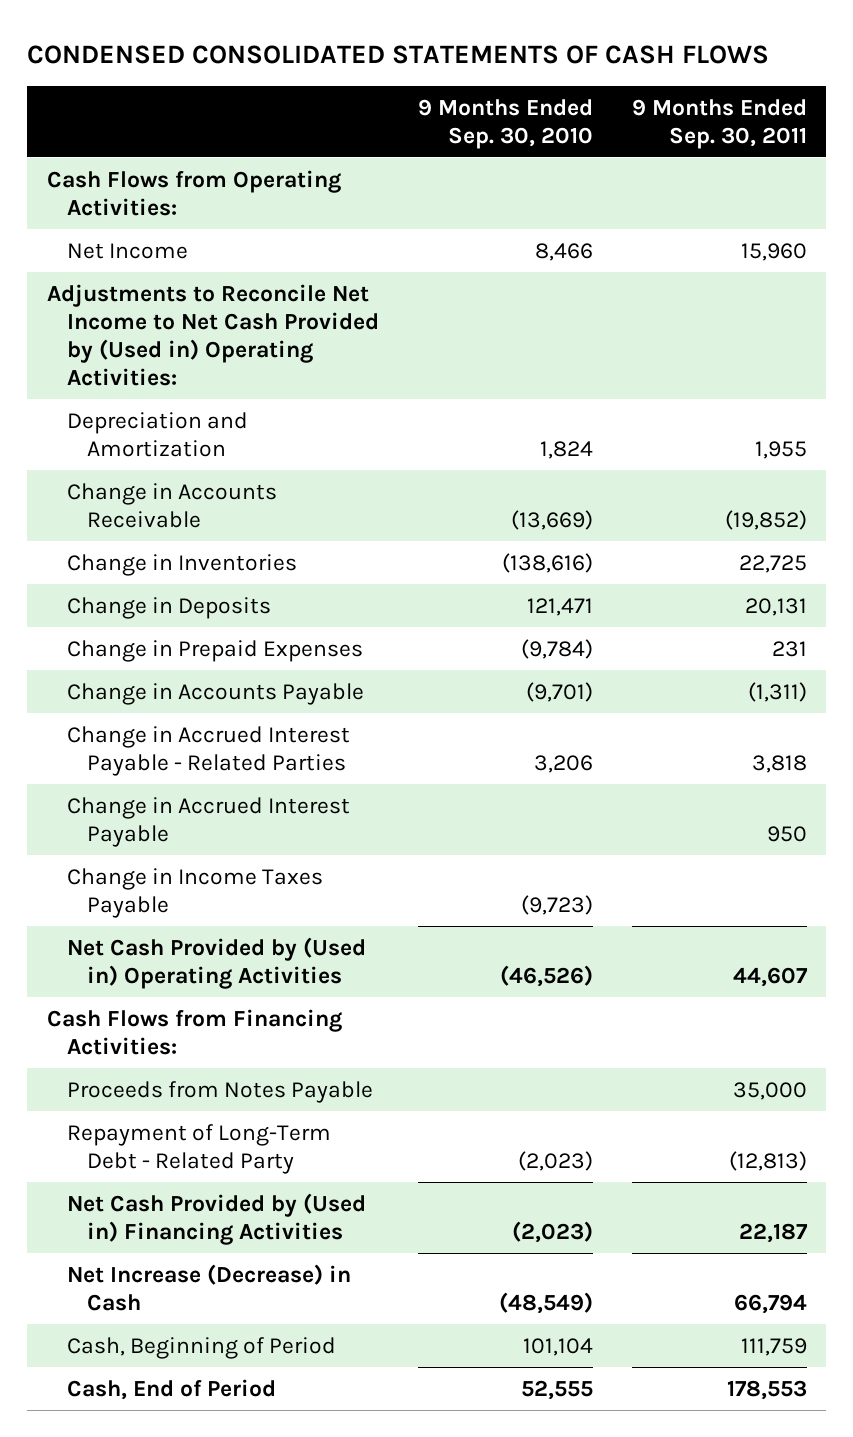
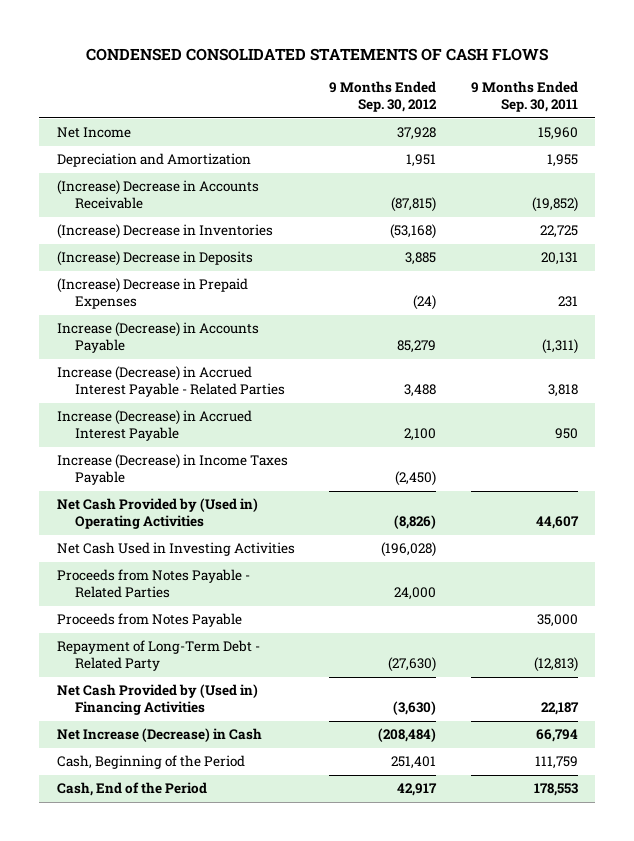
[417,98,593,149] 9 Months Ended Sep. 30, 2010 -> none
none -> [329,80,438,113] 9 Months Ended Sep. 30, 2012
[46,169,341,216] Cash Flows from Operating Activities: -> none
[46,283,379,386] Adjustments to Reconcile Net Income to Net Cash Provided by (Used in) Operating Activities: -> none
[66,482,277,528] Change in Accounts Receivable -> [56,180,259,210] (Increase) Decrease in Accounts Receivable
[66,553,297,576] Change in Inventories -> [56,224,273,240] (Increase) Decrease in Inventories
[66,596,271,619] Change in Deposits -> [56,251,253,267] (Increase) Decrease in Deposits
[66,639,363,662] Change in Prepaid Expenses -> [56,278,248,310] (Increase) Decrease in Prepaid Expenses
[66,682,364,705] Change in Accounts Payable -> [56,322,259,354] Increase (Decrease) in Accounts Payable
[66,725,350,776] Change in Accrued Interest Payable - Related Parties -> [56,366,285,398] Increase (Decrease) in Accrued Interest Payable - Related Parties
[66,796,350,847] Change in Accrued Interest Payable -> [56,410,252,442] Increase (Decrease) in Accrued Interest Payable
[66,867,323,918] Change in Income Taxes Payable -> [56,454,288,486] Increase (Decrease) in Income Taxes Payable
[46,1008,342,1055] Cash Flows from Financing Activities: -> none
none -> [56,542,295,557] Net Cash Used in Investing Activities
none -> [56,569,250,599] Proceeds from Notes Payable - Related Parties
[66,1336,336,1359] Cash, Beginning of Period -> [56,755,245,770] Cash, Beginning of the Period
[66,1378,276,1400] Cash, End of Period -> [56,782,207,797] Cash, End of the Period

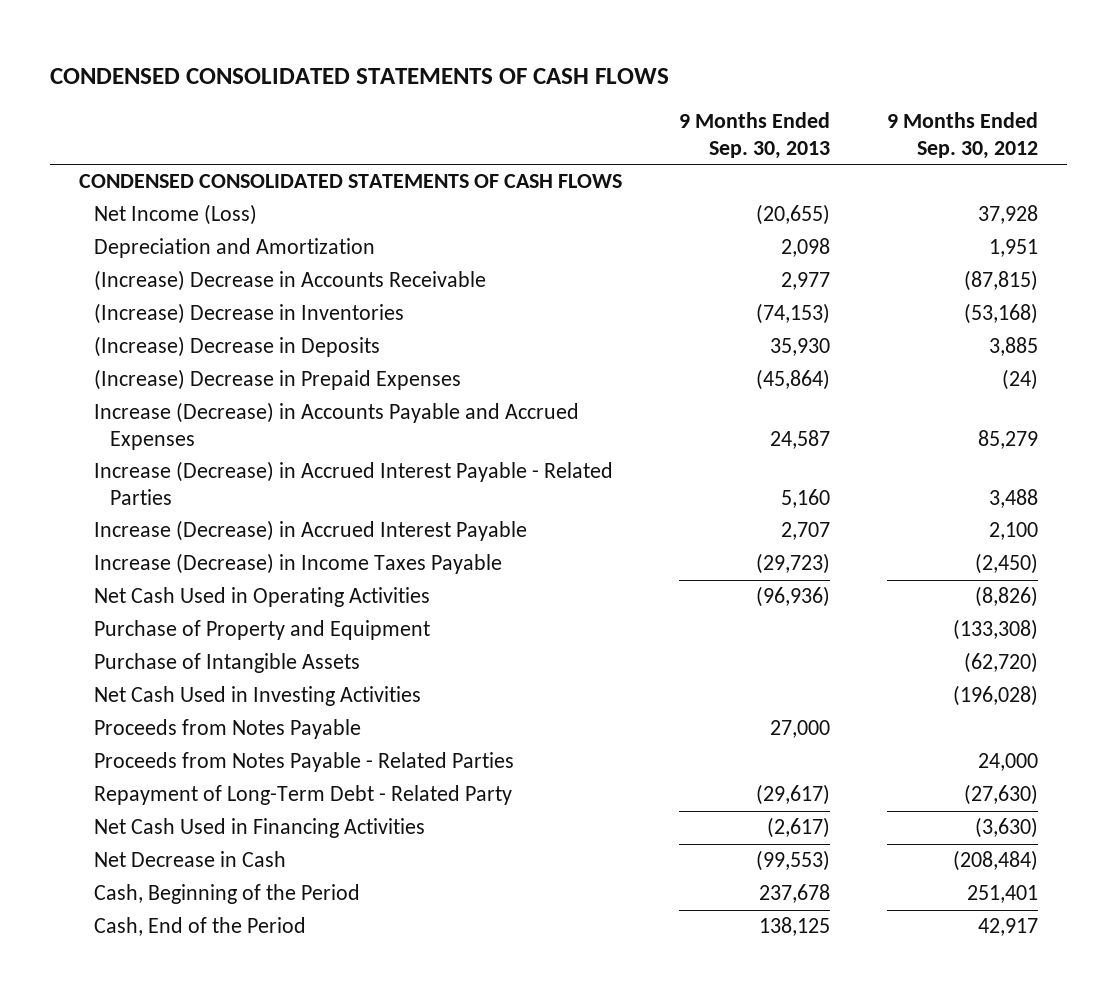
[470,80,578,113] 9 Months Ended Sep. 30, 2011 -> none
none -> [678,112,830,160] 9 Months Ended Sep. 30, 2013
none -> [78,174,622,189] CONDENSED CONSOLIDATED STATEMENTS OF CASH FLOWS
[56,127,131,139] Net Income -> [94,204,258,226] Net Income (Loss)
[56,322,259,354] Increase (Decrease) in Accounts Payable -> [94,402,580,451] Increase (Decrease) in Accounts Payable and Accrued Expenses
[56,498,258,530] Net Cash Provided by (Used in) Operating Activities -> [94,587,431,608] Net Cash Used in Operating Activities
none -> [94,620,431,641] Purchase of Property and Equipment
none -> [94,653,361,674] Purchase of Intangible Assets
[56,569,250,599] Proceeds from Notes Payable - Related Parties -> [94,752,515,773] Proceeds from Notes Payable - Related Parties
[56,684,258,716] Net Cash Provided by (Used in) Financing Activities -> [94,818,426,839] Net Cash Used in Financing Activities
[56,728,262,743] Net Increase (Decrease) in Cash -> [94,851,287,868] Net Decrease in Cash

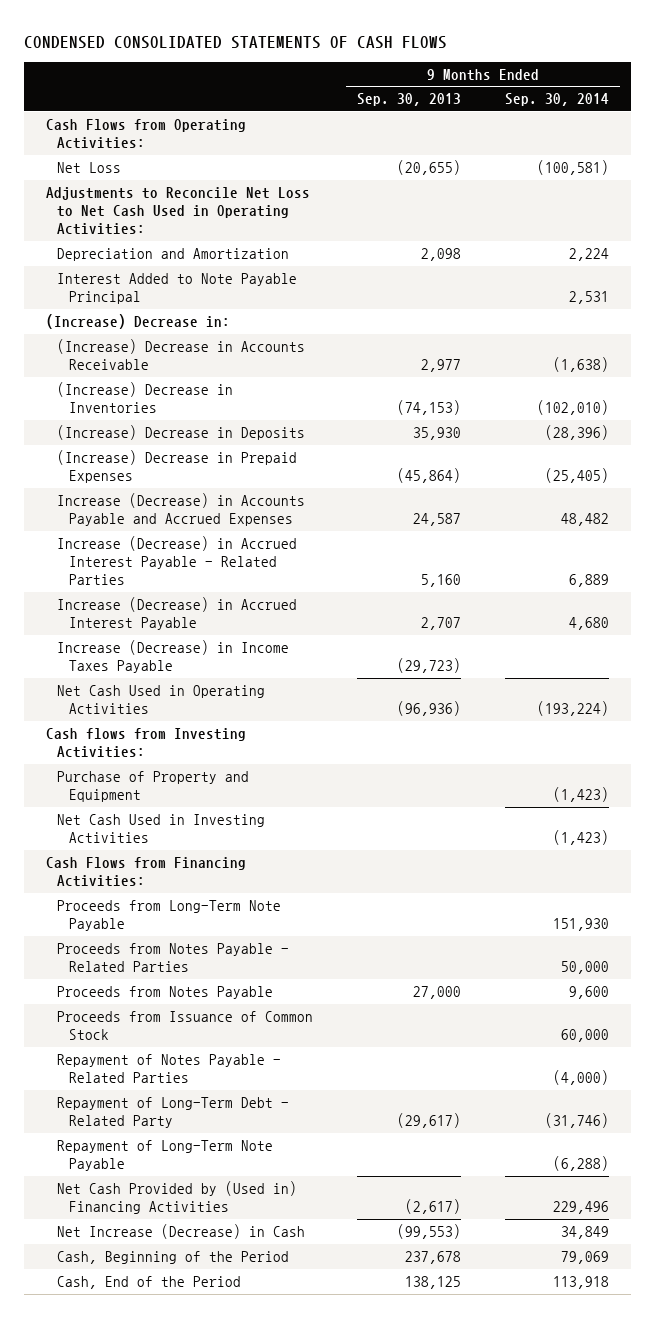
[887,112,1039,160] 9 Months Ended Sep. 30, 2012 -> none
none -> [504,93,609,107] Sep. 30, 2014
[78,174,622,189] CONDENSED CONSOLIDATED STATEMENTS OF CASH FLOWS -> none
none -> [45,119,246,150] Cash Flows from Operating Activities:
[94,204,258,226] Net Income (Loss) -> [57,162,122,174] Net Loss
none -> [45,187,310,235] Adjustments to Reconcile Net Loss to Net Cash Used in Operating Activities:
none -> [57,273,298,305] Interest Added to Note Payable Principal
none -> [45,314,230,330] (Increase) Decrease in:
none -> [45,728,246,759] Cash flows from Investing Activities:
[94,653,361,674] Purchase of Intangible Assets -> none
none -> [45,857,246,888] Cash Flows from Financing Activities:
none -> [57,900,282,932] Proceeds from Long-Term Note Payable
[94,719,362,740] Proceeds from Notes Payable -> [57,986,274,1000] Proceeds from Notes Payable
none -> [57,1011,314,1041] Proceeds from Issuance of Common Stock
none -> [57,1054,282,1084] Repayment of Notes Payable - Related Parties
none -> [57,1140,274,1172] Repayment of Long-Term Note Payable
[94,818,426,839] Net Cash Used in Financing Activities -> [57,1181,298,1215] Net Cash Provided by (Used in) Financing Activities
[94,851,287,868] Net Decrease in Cash -> [57,1224,306,1240] Net Increase (Decrease) in Cash

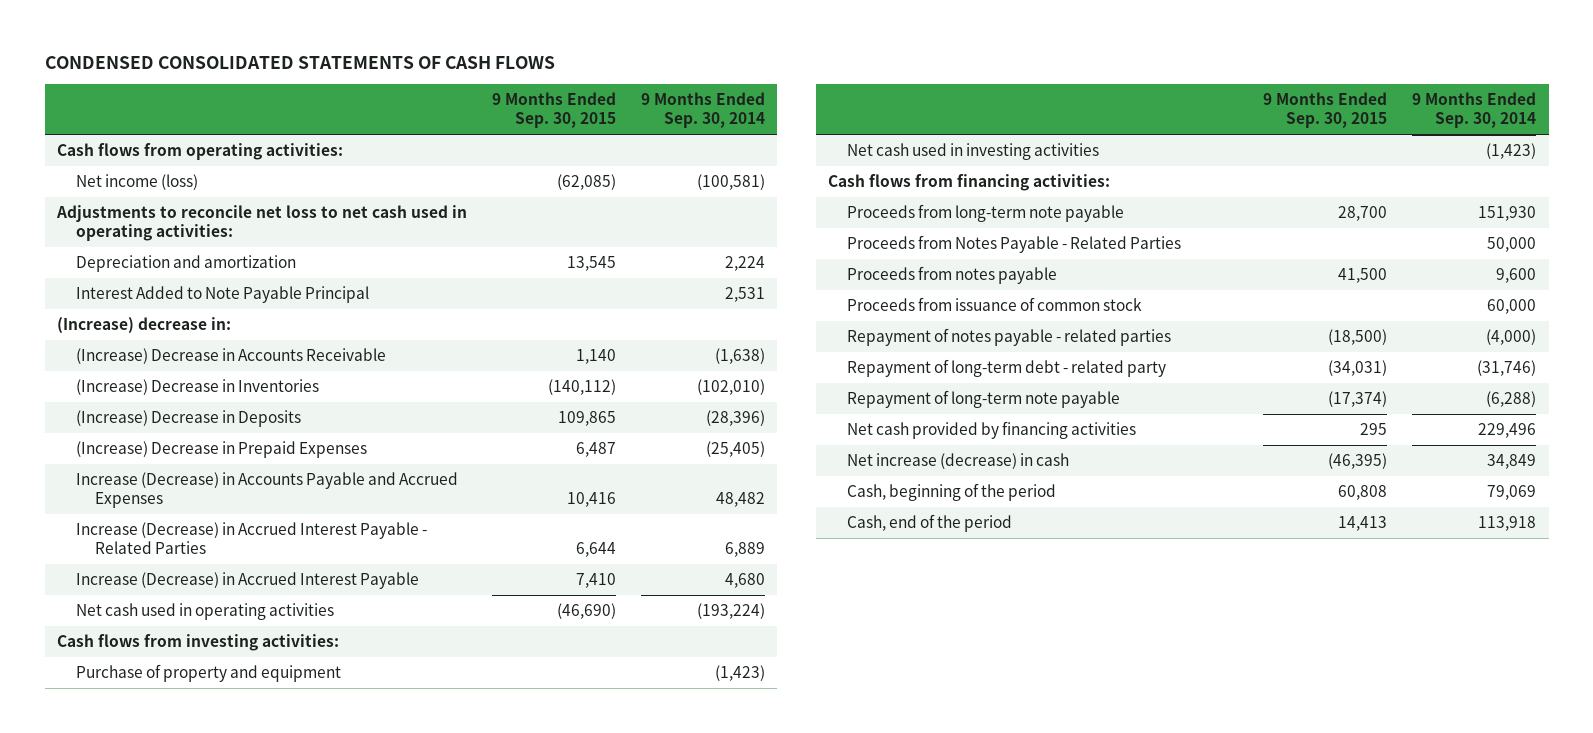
[357,93,462,107] Sep. 30, 2013 -> none
none -> [492,92,617,129] 9 Months Ended Sep. 30, 2015
[45,119,246,150] Cash Flows from Operating Activities: -> [57,143,344,161] Cash flows from operating activities:
[57,162,122,174] Net Loss -> [76,174,199,191] Net income (loss)
[45,187,310,235] Adjustments to Reconcile Net Loss to Net Cash Used in Operating Activities: -> [56,205,468,242] Adjustments to reconcile net loss to net cash used in operating activities:
[57,248,290,262] Depreciation and Amortization -> [76,255,297,273] Depreciation and amortization
[45,314,230,330] (Increase) Decrease in: -> [57,317,232,335] (Increase) decrease in:
[57,640,290,674] Increase (Decrease) in Income Taxes Payable -> none
[57,685,266,715] Net Cash Used in Operating Activities -> [76,603,335,621] Net cash used in operating activities
[45,728,246,759] Cash flows from Investing Activities: -> [57,634,340,652] Cash flows from investing activities:
[57,771,250,803] Purchase of Property and Equipment -> [76,664,342,683] Purchase of property and equipment
[57,814,266,844] Net Cash Used in Investing Activities -> [847,143,1100,161] Net cash used in investing activities
[45,857,246,888] Cash Flows from Financing Activities: -> [828,174,1111,192] Cash flows from financing activities:
[57,900,282,932] Proceeds from Long-Term Note Payable -> [847,204,1125,223] Proceeds from long-term note payable
[57,986,274,1000] Proceeds from Notes Payable -> [847,266,1058,285] Proceeds from notes payable
[57,1011,314,1041] Proceeds from Issuance of Common Stock -> [847,297,1143,312] Proceeds from issuance of common stock
[57,1054,282,1084] Repayment of Notes Payable - Related Parties -> [847,328,1172,347] Repayment of notes payable - related parties
[57,1097,290,1129] Repayment of Long-Term Debt - Related Party -> [847,359,1167,378] Repayment of long-term debt - related party
[57,1140,274,1172] Repayment of Long-Term Note Payable -> [847,390,1121,409] Repayment of long-term note payable
[57,1181,298,1215] Net Cash Provided by (Used in) Financing Activities -> [847,421,1137,440] Net cash provided by financing activities
[57,1224,306,1240] Net Increase (Decrease) in Cash -> [847,453,1070,470] Net increase (decrease) in cash
[57,1251,290,1265] Cash, Beginning of the Period -> [847,483,1057,502] Cash, beginning of the period
[57,1276,242,1290] Cash, End of the Period -> [847,514,1013,533] Cash, end of the period

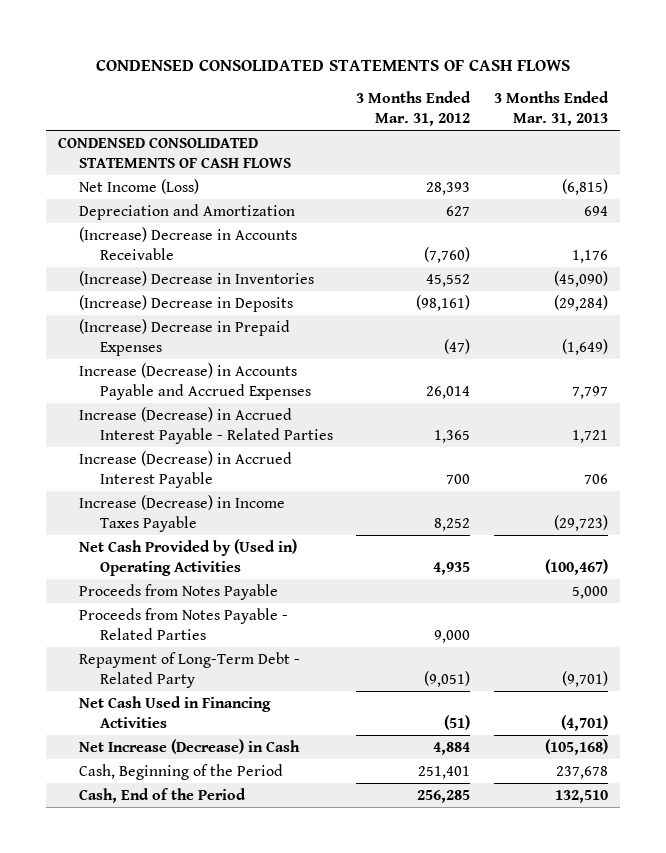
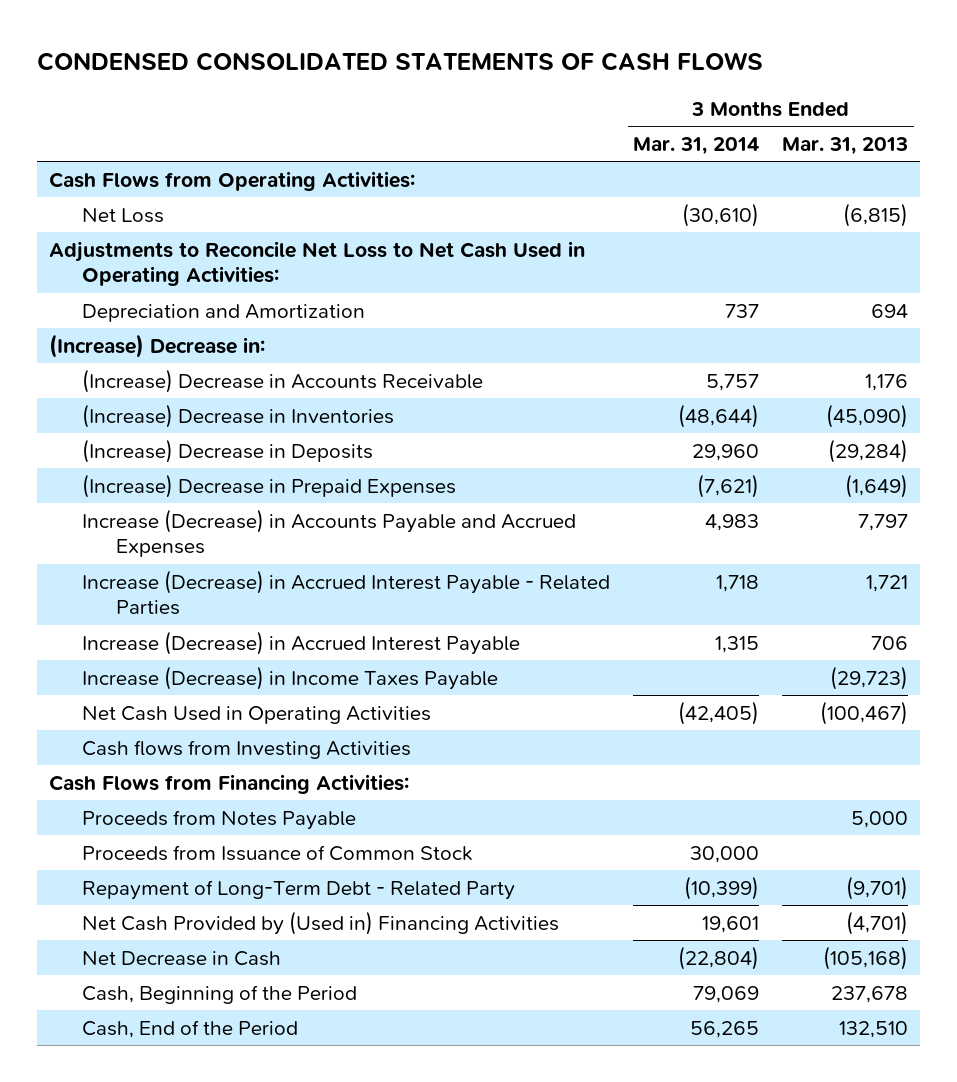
[356,91,472,127] 3 Months Ended Mar. 31, 2012 -> none
none -> [633,136,760,155] Mar. 31, 2014
[57,137,291,168] CONDENSED CONSOLIDATED STATEMENTS OF CASH FLOWS -> none
none -> [48,170,415,191] Cash Flows from Operating Activities:
[78,179,199,195] Net Income (Loss) -> [82,207,165,223] Net Loss
none -> [48,240,585,287] Adjustments to Reconcile Net Loss to Net Cash Used in Operating Activities:
none -> [48,333,265,358] (Increase) Decrease in:
[78,539,297,576] Net Cash Provided by (Used in) Operating Activities -> [82,705,432,724] Net Cash Used in Operating Activities
none -> [82,739,412,759] Cash flows from Investing Activities
none -> [48,773,409,794] Cash Flows from Financing Activities:
[78,608,288,640] Proceeds from Notes Payable - Related Parties -> none
none -> [82,844,473,861] Proceeds from Issuance of Common Stock
[78,696,271,728] Net Cash Used in Financing Activities -> [82,910,560,935] Net Cash Provided by (Used in) Financing Activities
[78,739,300,755] Net Increase (Decrease) in Cash -> [82,950,282,966] Net Decrease in Cash

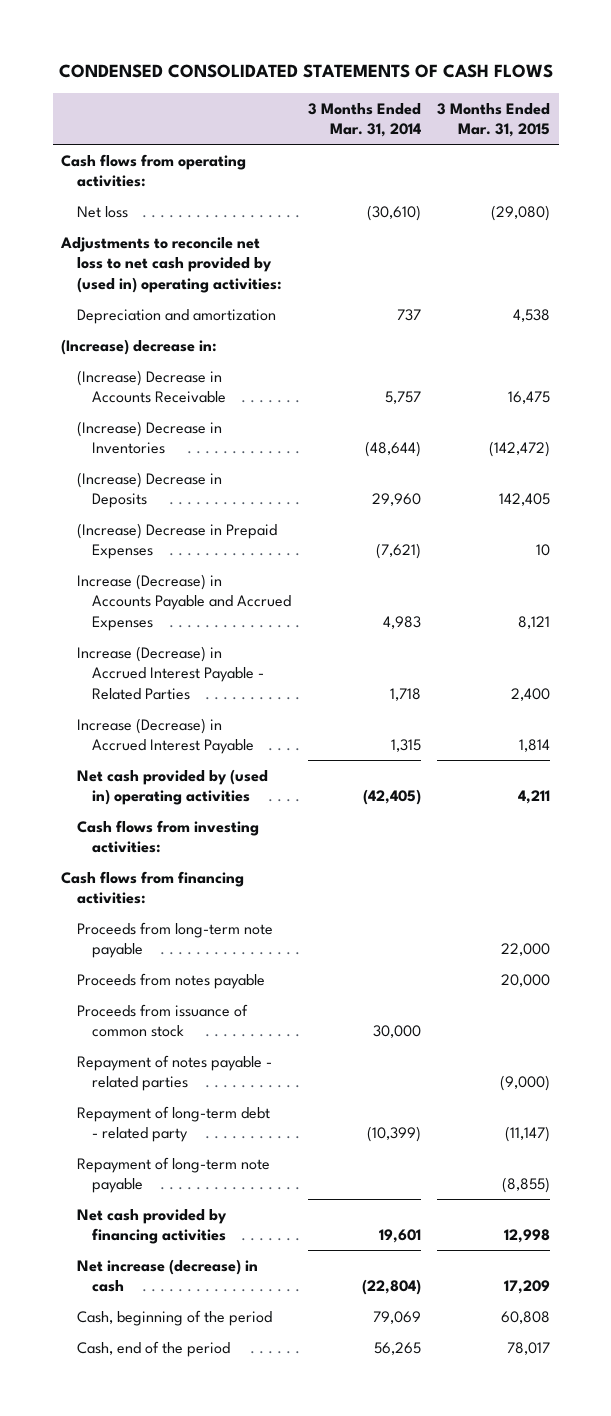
[782,136,909,155] Mar. 31, 2013 -> none
none -> [437,102,551,138] 3 Months Ended Mar. 31, 2015
[48,170,415,191] Cash Flows from Operating Activities: -> [60,153,246,188] Cash flows from operating activities:
[82,207,165,223] Net Loss -> [76,205,128,218] Net loss
[48,240,585,287] Adjustments to Reconcile Net Loss to Net Cash Used in Operating Activities: -> [59,236,282,293] Adjustments to reconcile net loss to net cash provided by (used in) operating activities:
[82,303,366,322] Depreciation and Amortization -> [76,308,276,324] Depreciation and amortization
[48,333,265,358] (Increase) Decrease in: -> [60,338,217,355] (Increase) decrease in:
[82,665,499,690] Increase (Decrease) in Income Taxes Payable -> none
[82,705,432,724] Net Cash Used in Operating Activities -> [76,768,268,806] Net cash provided by (used in) operating activities
[82,739,412,759] Cash flows from Investing Activities -> [76,819,259,854] Cash flows from investing activities:
[48,773,409,794] Cash Flows from Financing Activities: -> [60,870,244,905] Cash flows from financing activities:
none -> [76,921,273,959] Proceeds from long-term note payable
[82,809,357,830] Proceeds from Notes Payable -> [76,972,265,989] Proceeds from notes payable
[82,844,473,861] Proceeds from Issuance of Common Stock -> [76,1003,248,1038] Proceeds from issuance of common stock
none -> [76,1054,272,1092] Repayment of notes payable - related parties
[82,879,516,900] Repayment of Long-Term Debt - Related Party -> [76,1105,270,1143] Repayment of long-term debt - related party
none -> [76,1156,270,1194] Repayment of long-term note payable
[82,910,560,935] Net Cash Provided by (Used in) Financing Activities -> [76,1208,227,1245] Net cash provided by financing activities
[82,950,282,966] Net Decrease in Cash -> [76,1258,258,1293] Net increase (decrease) in cash
[82,984,358,1004] Cash, Beginning of the Period -> [76,1309,272,1326] Cash, beginning of the period
[82,1019,299,1038] Cash, End of the Period -> [76,1340,230,1357] Cash, end of the period

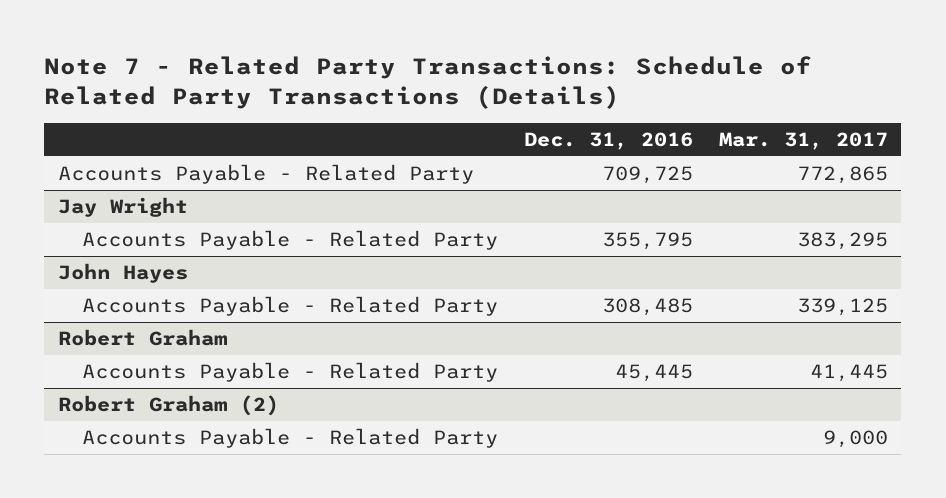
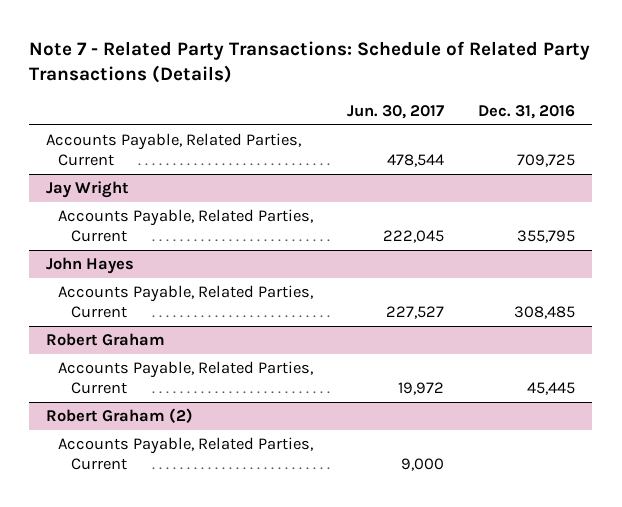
[719,131,889,150] Mar. 31, 2017 -> none
none -> [347,104,445,119] Jun. 30, 2017
[57,164,474,185] Accounts Payable - Related Party -> [46,133,302,167] Accounts Payable, Related Parties, Current
[81,230,498,251] Accounts Payable - Related Party -> [58,209,314,243] Accounts Payable, Related Parties, Current
[81,296,498,317] Accounts Payable - Related Party -> [58,285,314,319] Accounts Payable, Related Parties, Current
[81,362,498,383] Accounts Payable - Related Party -> [58,361,314,395] Accounts Payable, Related Parties, Current
[81,428,498,449] Accounts Payable - Related Party -> [58,437,314,471] Accounts Payable, Related Parties, Current

